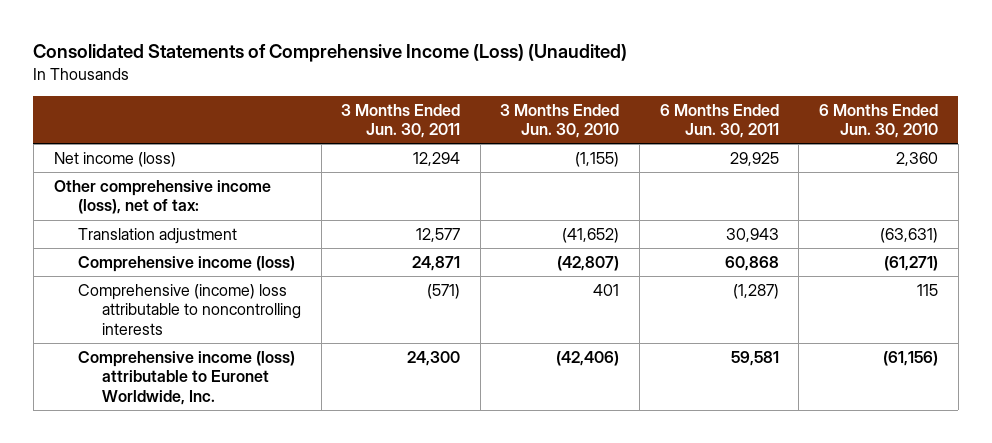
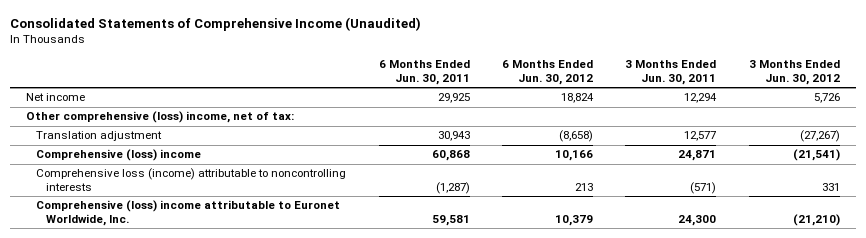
[33,44,628,63] Consolidated Statements of Comprehensive Income (Loss) (Unaudited) -> [10,16,422,31] Consolidated Statements of Comprehensive Income (Unaudited)
[500,103,620,139] 3 Months Ended Jun. 30, 2010 -> none
[819,103,939,139] 6 Months Ended Jun. 30, 2010 -> none
none -> [501,60,593,85] 6 Months Ended Jun. 30, 2012
none -> [748,60,840,85] 3 Months Ended Jun. 30, 2012
[53,151,176,167] Net income (loss) -> [26,93,86,102] Net income
[53,179,271,215] Other comprehensive income (loss), net of tax: -> [26,111,295,124] Other comprehensive (loss) income, net of tax:
[77,255,295,272] Comprehensive income (loss) -> [36,149,202,162] Comprehensive (loss) income
[77,283,301,335] Comprehensive (income) loss attributable to noncontrolling interests -> [36,168,347,192] Comprehensive loss (income) attributable to noncontrolling interests
[77,350,295,405] Comprehensive income (loss) attributable to Euronet Worldwide, Inc. -> [36,200,341,227] Comprehensive (loss) income attributable to Euronet Worldwide, Inc.

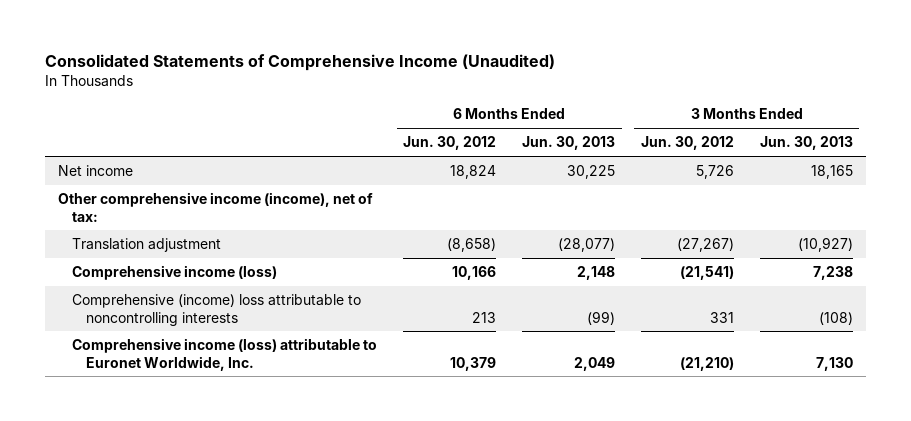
[378,60,470,85] 6 Months Ended Jun. 30, 2011 -> none
[625,60,717,85] 3 Months Ended Jun. 30, 2011 -> none
none -> [522,136,616,151] Jun. 30, 2013
none -> [759,136,853,151] Jun. 30, 2013
[26,111,295,124] Other comprehensive (loss) income, net of tax: -> [57,192,373,222] Other comprehensive income (income), net of tax:
[36,149,202,162] Comprehensive (loss) income -> [72,265,278,281] Comprehensive income (loss)
[36,168,347,192] Comprehensive loss (income) attributable to noncontrolling interests -> [72,294,362,326] Comprehensive (income) loss attributable to noncontrolling interests
[36,200,341,227] Comprehensive (loss) income attributable to Euronet Worldwide, Inc. -> [72,338,378,371] Comprehensive income (loss) attributable to Euronet Worldwide, Inc.

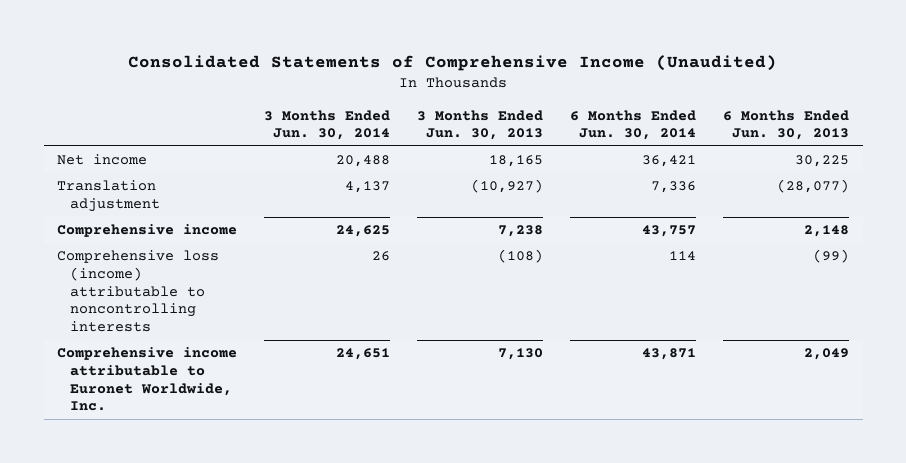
[403,136,497,151] Jun. 30, 2012 -> none
[640,136,734,151] Jun. 30, 2012 -> none
none -> [264,109,391,141] 3 Months Ended Jun. 30, 2014
none -> [570,109,697,141] 6 Months Ended Jun. 30, 2014
[57,192,373,222] Other comprehensive income (income), net of tax: -> none
[72,265,278,281] Comprehensive income (loss) -> [57,224,238,238] Comprehensive income
[72,294,362,326] Comprehensive (income) loss attributable to noncontrolling interests -> [57,250,220,333] Comprehensive loss (income) attributable to noncontrolling interests
[72,338,378,371] Comprehensive income (loss) attributable to Euronet Worldwide, Inc. -> [57,347,238,412] Comprehensive income attributable to Euronet Worldwide, Inc.

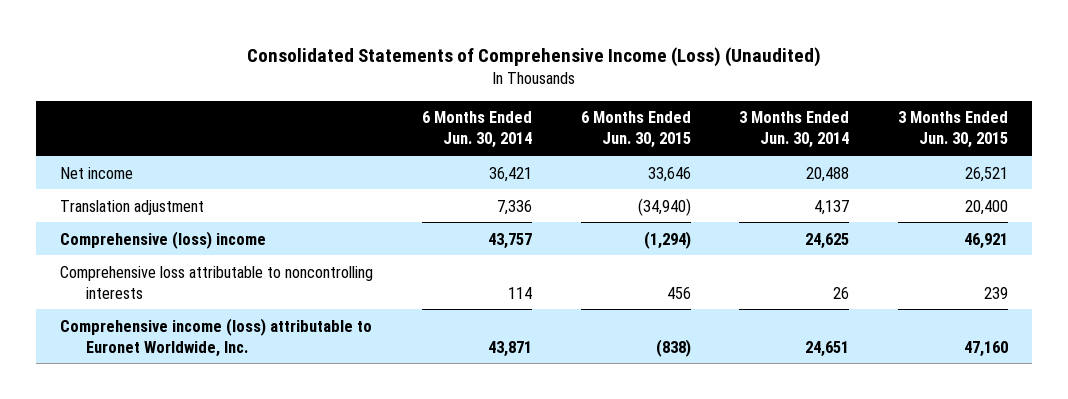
[128,54,778,71] Consolidated Statements of Comprehensive Income (Unaudited) -> [247,46,822,67] Consolidated Statements of Comprehensive Income (Loss) (Unaudited)
[417,109,544,141] 3 Months Ended Jun. 30, 2013 -> none
[723,109,850,141] 6 Months Ended Jun. 30, 2013 -> none
none -> [580,111,691,149] 6 Months Ended Jun. 30, 2015
none -> [897,111,1008,149] 3 Months Ended Jun. 30, 2015
[57,224,238,238] Comprehensive income -> [60,230,267,249] Comprehensive (loss) income
[57,250,220,333] Comprehensive loss (income) attributable to noncontrolling interests -> [60,265,374,299] Comprehensive loss attributable to noncontrolling interests
[57,347,238,412] Comprehensive income attributable to Euronet Worldwide, Inc. -> [60,317,373,357] Comprehensive income (loss) attributable to Euronet Worldwide, Inc.

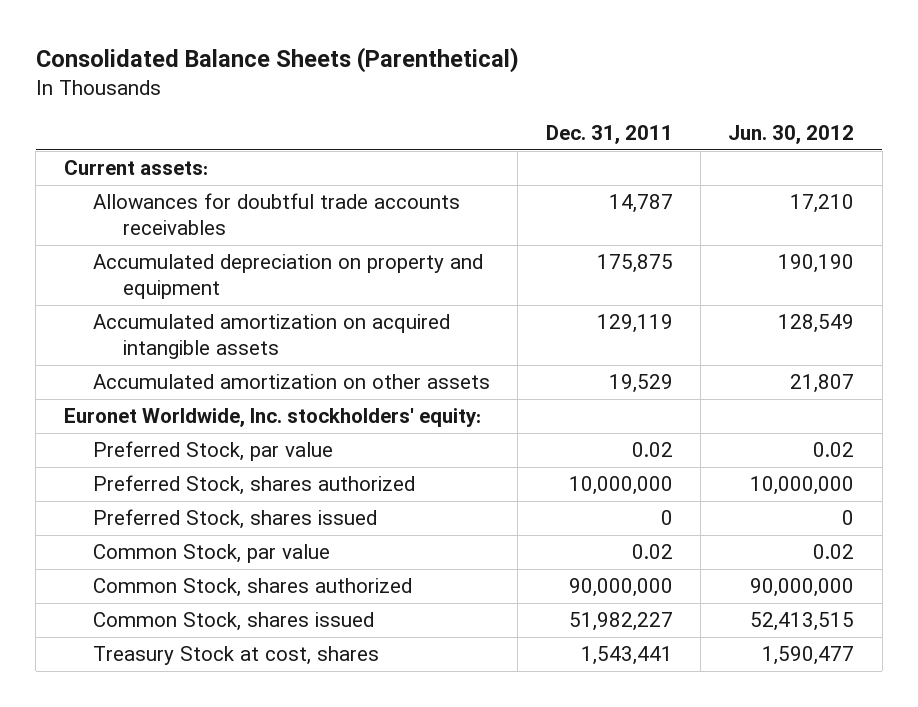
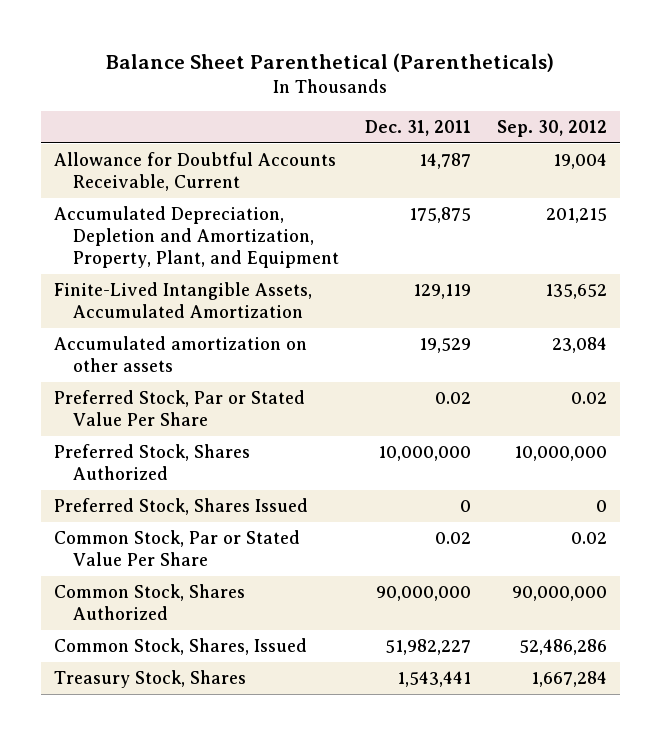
[35,47,519,74] Consolidated Balance Sheets (Parenthetical) -> [106,52,555,72] Balance Sheet Parenthetical (Parentheticals)
[728,124,855,144] Jun. 30, 2012 -> none
none -> [496,119,607,137] Sep. 30, 2012
[63,160,208,176] Current assets: -> none
[93,193,461,235] Allowances for doubtful trade accounts receivables -> [54,152,337,192] Allowance for Doubtful Accounts Receivable, Current
[93,254,484,299] Accumulated depreciation on property and equipment -> [54,206,339,269] Accumulated Depreciation, Depletion and Amortization, Property, Plant, and Equipment
[93,314,451,359] Accumulated amortization on acquired intangible assets -> [54,282,313,319] Finite-Lived Intangible Assets, Accumulated Amortization
[63,408,481,428] Euronet Worldwide, Inc. stockholders' equity: -> none
[93,441,334,462] Preferred Stock, par value -> [54,390,306,427] Preferred Stock, Par or Stated Value Per Share
[93,475,416,496] Preferred Stock, shares authorized -> [54,444,251,481] Preferred Stock, Shares Authorized
[93,509,378,530] Preferred Stock, shares issued -> [54,498,309,516] Preferred Stock, Shares Issued
[93,544,331,564] Common Stock, par value -> [54,530,301,567] Common Stock, Par or Stated Value Per Share
[93,578,413,598] Common Stock, shares authorized -> [54,584,246,621] Common Stock, Shares Authorized
[93,612,375,632] Common Stock, shares issued -> [54,638,308,656] Common Stock, Shares, Issued
[93,646,380,666] Treasury Stock at cost, shares -> [54,670,247,689] Treasury Stock, Shares

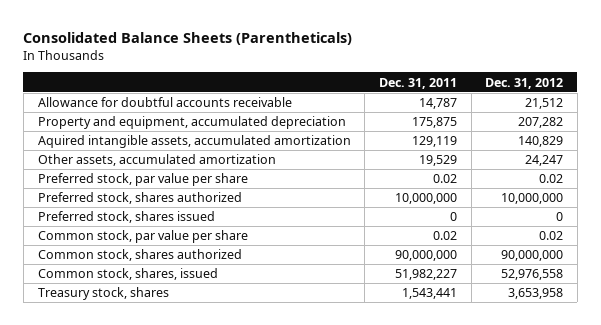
[106,52,555,72] Balance Sheet Parenthetical (Parentheticals) -> [23,31,353,45] Consolidated Balance Sheets (Parentheticals)
[496,119,607,137] Sep. 30, 2012 -> none
none -> [485,77,564,89] Dec. 31, 2012
[54,152,337,192] Allowance for Doubtful Accounts Receivable, Current -> [37,97,292,108] Allowance for doubtful accounts receivable
[54,206,339,269] Accumulated Depreciation, Depletion and Amortization, Property, Plant, and Equipment -> [37,116,346,130] Property and equipment, accumulated depreciation
[54,282,313,319] Finite-Lived Intangible Assets, Accumulated Amortization -> [37,135,351,149] Aquired intangible assets, accumulated amortization
[54,336,308,373] Accumulated amortization on other assets -> [37,154,276,167] Other assets, accumulated amortization
[54,390,306,427] Preferred Stock, Par or Stated Value Per Share -> [37,173,248,187] Preferred stock, par value per share
[54,444,251,481] Preferred Stock, Shares Authorized -> [37,192,242,205] Preferred stock, shares authorized
[54,498,309,516] Preferred Stock, Shares Issued -> [37,211,215,224] Preferred stock, shares issued
[54,530,301,567] Common Stock, Par or Stated Value Per Share -> [37,230,248,244] Common stock, par value per share
[54,584,246,621] Common Stock, Shares Authorized -> [37,249,242,262] Common stock, shares authorized
[54,638,308,656] Common Stock, Shares, Issued -> [37,268,218,281] Common stock, shares, issued
[54,670,247,689] Treasury Stock, Shares -> [37,287,169,301] Treasury stock, shares

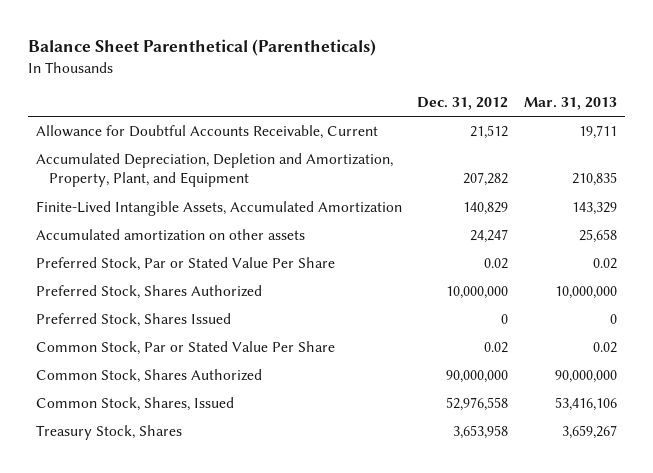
[23,31,353,45] Consolidated Balance Sheets (Parentheticals) -> [28,39,377,57] Balance Sheet Parenthetical (Parentheticals)
[378,77,457,89] Dec. 31, 2011 -> none
none -> [523,97,617,111] Mar. 31, 2013
[37,97,292,108] Allowance for doubtful accounts receivable -> [35,125,378,140] Allowance for Doubtful Accounts Receivable, Current
[37,116,346,130] Property and equipment, accumulated depreciation -> [35,153,393,188] Accumulated Depreciation, Depletion and Amortization, Property, Plant, and Equipment
[37,135,351,149] Aquired intangible assets, accumulated amortization -> [35,201,402,217] Finite-Lived Intangible Assets, Accumulated Amortization
[37,154,276,167] Other assets, accumulated amortization -> [35,229,305,242] Accumulated amortization on other assets
[37,173,248,187] Preferred stock, par value per share -> [35,257,335,272] Preferred Stock, Par or Stated Value Per Share
[37,192,242,205] Preferred stock, shares authorized -> [35,285,262,300] Preferred Stock, Shares Authorized
[37,211,215,224] Preferred stock, shares issued -> [35,313,231,328] Preferred Stock, Shares Issued
[37,230,248,244] Common stock, par value per share -> [35,341,335,356] Common Stock, Par or Stated Value Per Share
[37,249,242,262] Common stock, shares authorized -> [35,369,262,384] Common Stock, Shares Authorized
[37,268,218,281] Common stock, shares, issued -> [35,397,234,412] Common Stock, Shares, Issued
[37,287,169,301] Treasury stock, shares -> [35,425,182,441] Treasury Stock, Shares

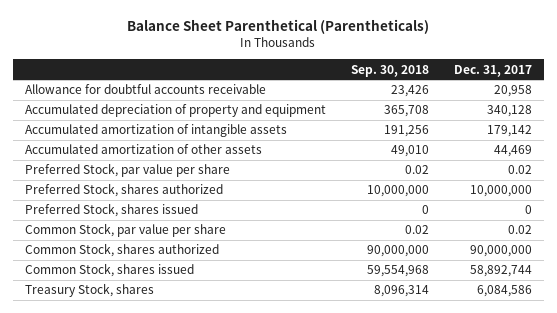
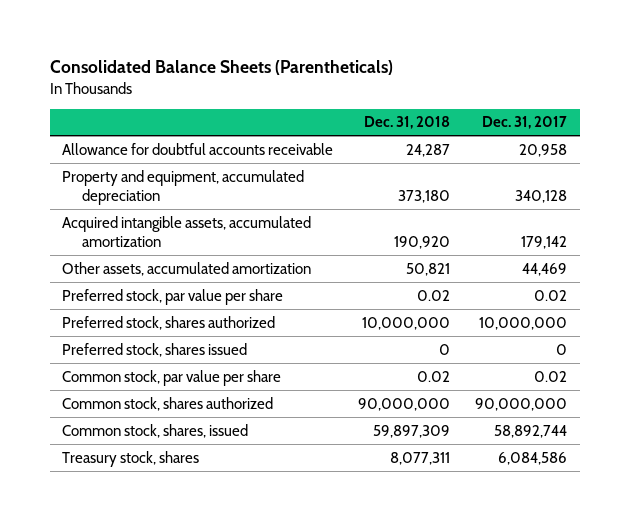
[127,19,430,35] Balance Sheet Parenthetical (Parentheticals) -> [49,60,393,76] Consolidated Balance Sheets (Parentheticals)
[350,64,429,77] Sep. 30, 2018 -> none
none -> [364,116,451,130] Dec. 31, 2018
[25,104,327,118] Accumulated depreciation of property and equipment -> [62,169,305,206] Property and equipment, accumulated depreciation
[25,124,288,138] Accumulated amortization of intangible assets -> [62,215,312,248] Acquired intangible assets, accumulated amortization
[25,144,263,155] Accumulated amortization of other assets -> [62,261,312,276] Other assets, accumulated amortization
[25,163,231,178] Preferred Stock, par value per share -> [62,288,284,305] Preferred stock, par value per share
[25,183,224,198] Preferred Stock, shares authorized -> [62,315,276,330] Preferred stock, shares authorized
[25,203,199,218] Preferred Stock, shares issued -> [62,342,248,357] Preferred stock, shares issued
[25,223,227,238] Common Stock, par value per share -> [62,369,282,386] Common stock, par value per share
[25,243,220,258] Common Stock, shares authorized -> [62,396,274,411] Common stock, shares authorized
[25,263,195,278] Common Stock, shares issued -> [62,423,249,438] Common stock, shares, issued
[25,283,155,298] Treasury Stock, shares -> [62,450,200,467] Treasury stock, shares

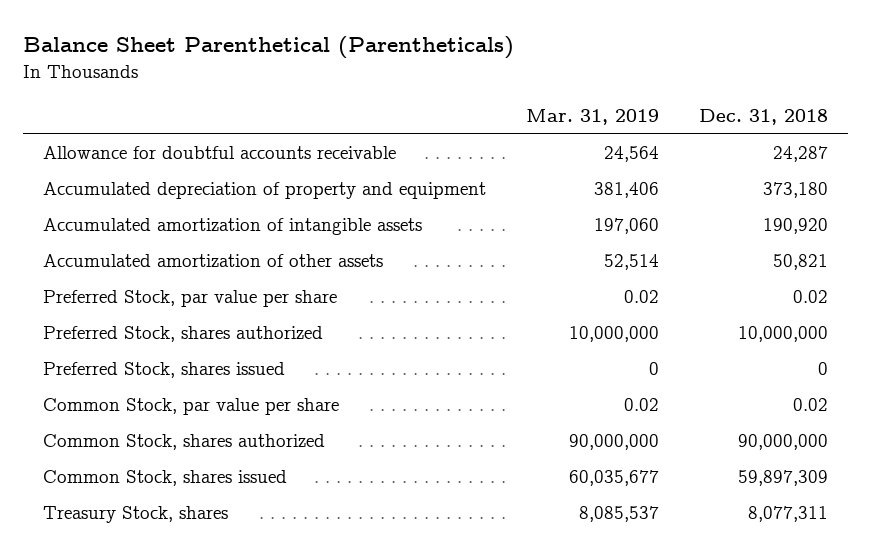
[49,60,393,76] Consolidated Balance Sheets (Parentheticals) -> [22,36,514,60] Balance Sheet Parenthetical (Parentheticals)
[482,116,568,130] Dec. 31, 2017 -> none
none -> [525,108,659,125] Mar. 31, 2019
[62,169,305,206] Property and equipment, accumulated depreciation -> [42,181,486,199] Accumulated depreciation of property and equipment
[62,215,312,248] Acquired intangible assets, accumulated amortization -> [42,217,422,235] Accumulated amortization of intangible assets
[62,261,312,276] Other assets, accumulated amortization -> [42,253,383,267] Accumulated amortization of other assets
[62,288,284,305] Preferred stock, par value per share -> [42,289,337,307] Preferred Stock, par value per share
[62,315,276,330] Preferred stock, shares authorized -> [42,325,323,342] Preferred Stock, shares authorized
[62,342,248,357] Preferred stock, shares issued -> [42,361,285,378] Preferred Stock, shares issued
[62,369,282,386] Common stock, par value per share -> [42,397,339,415] Common Stock, par value per share
[62,396,274,411] Common stock, shares authorized -> [42,433,325,450] Common Stock, shares authorized
[62,423,249,438] Common stock, shares, issued -> [42,469,287,486] Common Stock, shares issued
[62,450,200,467] Treasury stock, shares -> [42,505,228,523] Treasury Stock, shares

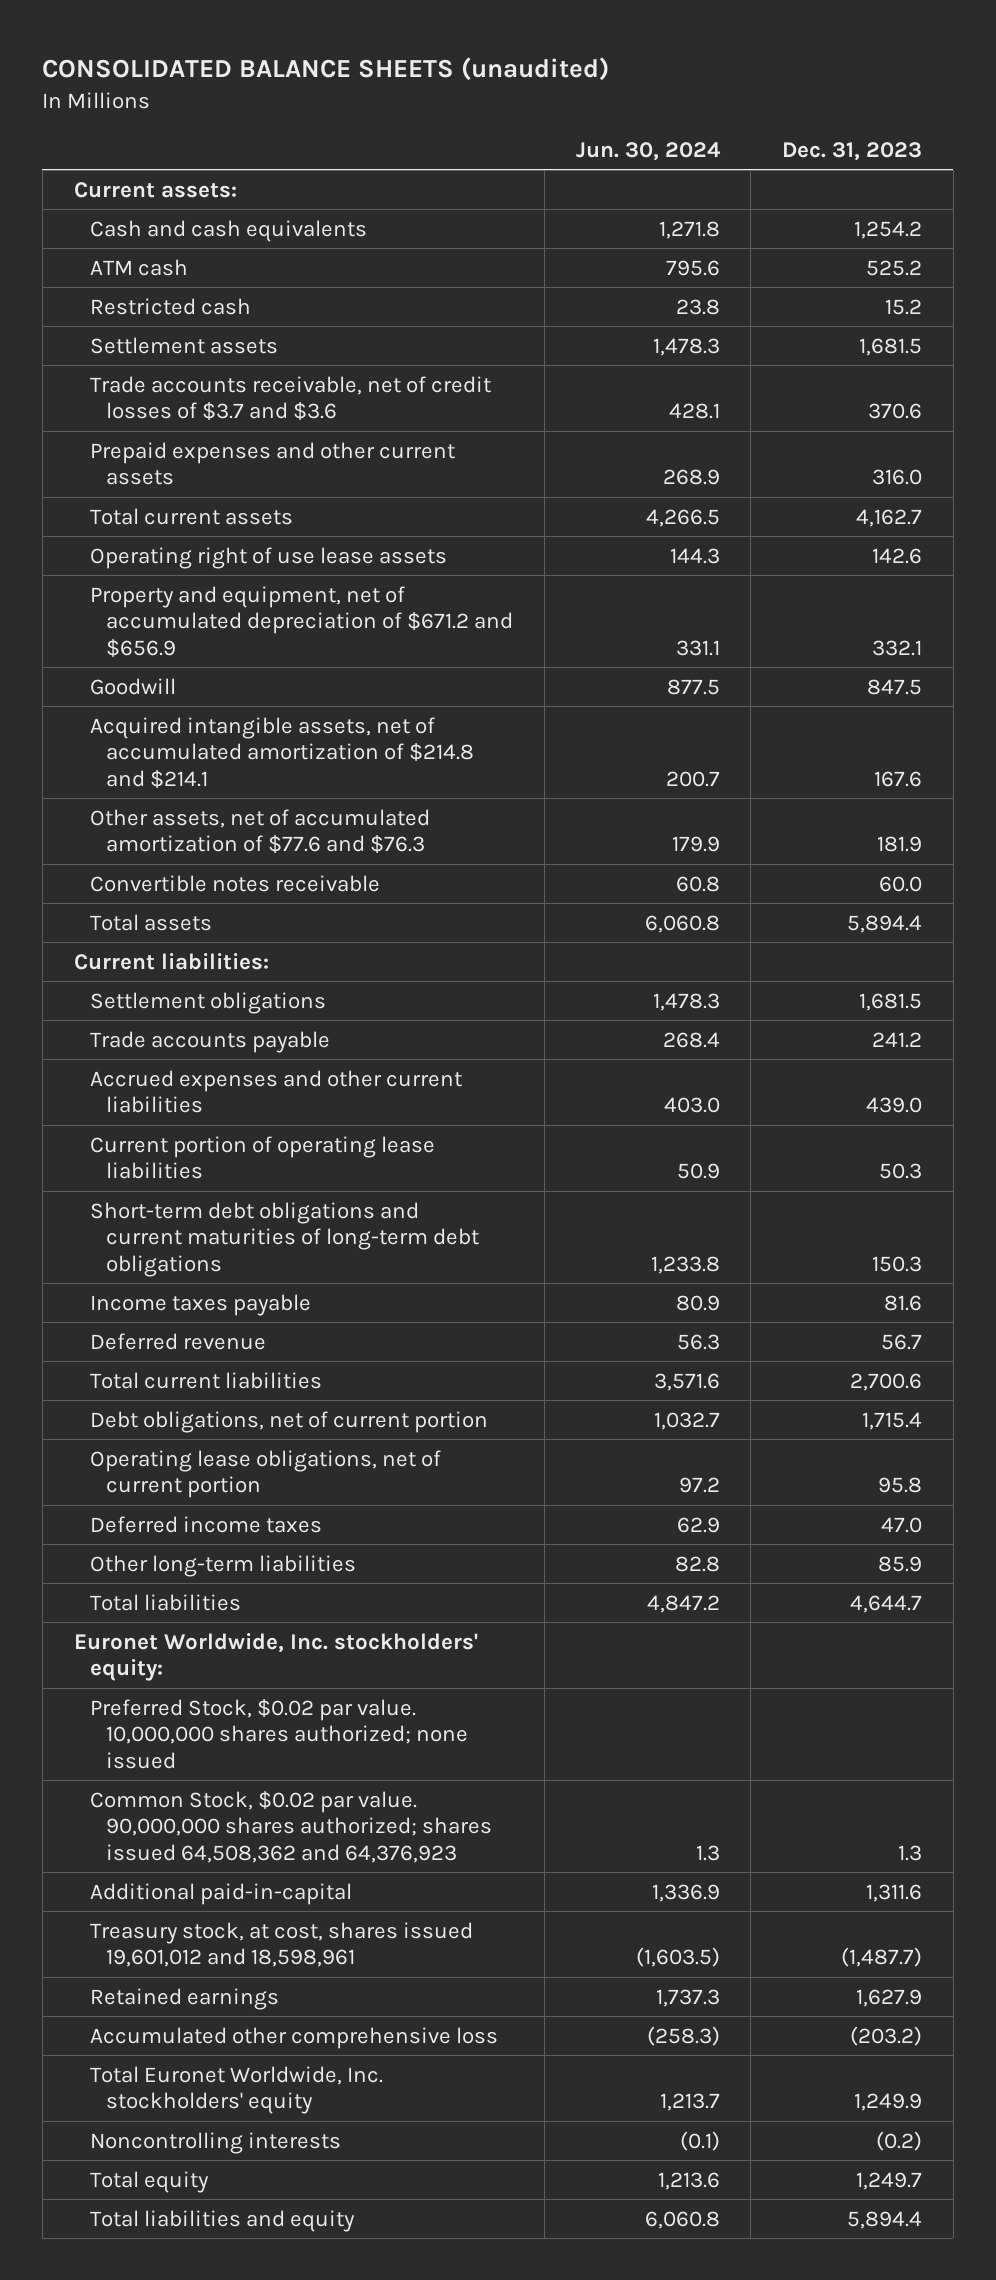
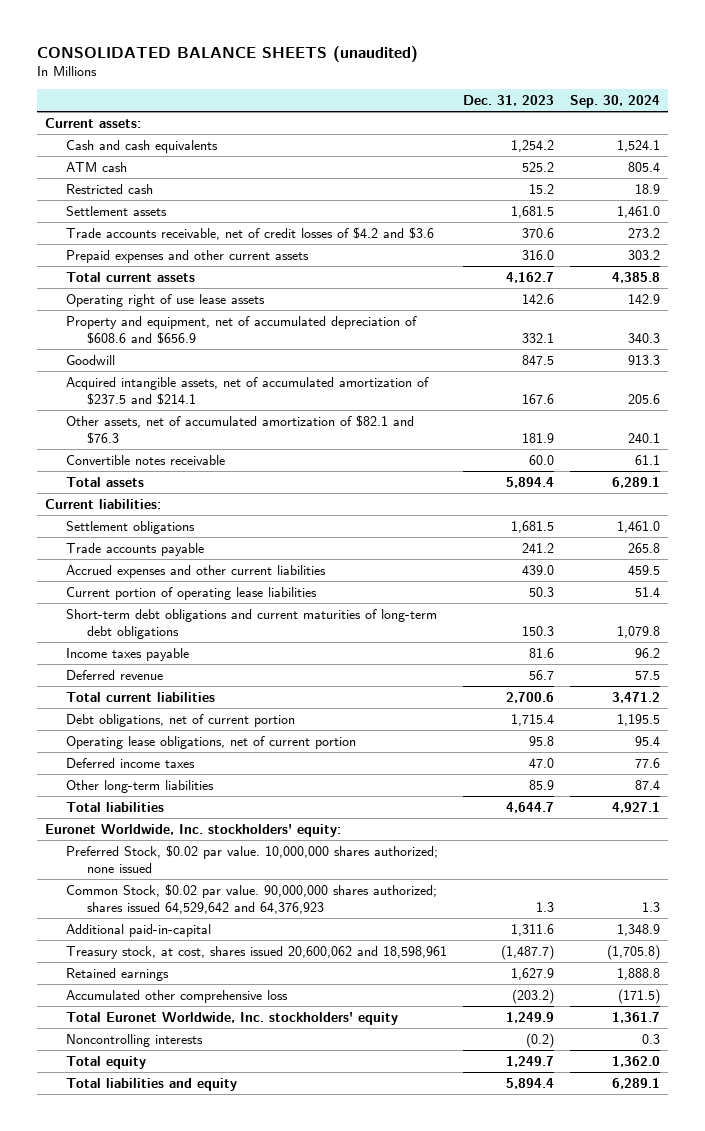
[575,141,721,161] Jun. 30, 2024 -> none
none -> [569,94,660,108] Sep. 30, 2024
[89,375,491,422] Trade accounts receivable, net of credit losses of $3.7 and $3.6 -> [65,226,434,240] Trade accounts receivable, net of credit losses of $4.2 and $3.6
[89,585,514,658] Property and equipment, net of accumulated depreciation of $671.2 and $656.9 -> [65,315,417,344] Property and equipment, net of accumulated depreciation of $608.6 and $656.9
[89,716,475,789] Acquired intangible assets, net of accumulated amortization of $214.8 and $214.1 -> [65,376,429,405] Acquired intangible assets, net of accumulated amortization of $237.5 and $214.1
[89,808,430,855] Other assets, net of accumulated amortization of $77.6 and $76.3 -> [65,414,414,444] Other assets, net of accumulated amortization of $82.1 and $76.3
[89,1790,493,1863] Common Stock, $0.02 par value. 90,000,000 shares authorized; shares issued 64,508,362 and 64,376,923 -> [65,883,437,914] Common Stock, $0.02 par value. 90,000,000 shares authorized; shares issued 64,529,642 and 64,376,923
[89,1921,473,1968] Treasury stock, at cost, shares issued 19,601,012 and 18,598,961 -> [65,945,447,959] Treasury stock, at cost, shares issued 20,600,062 and 18,598,961

